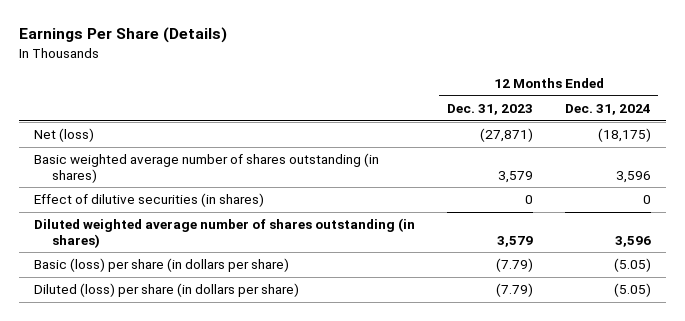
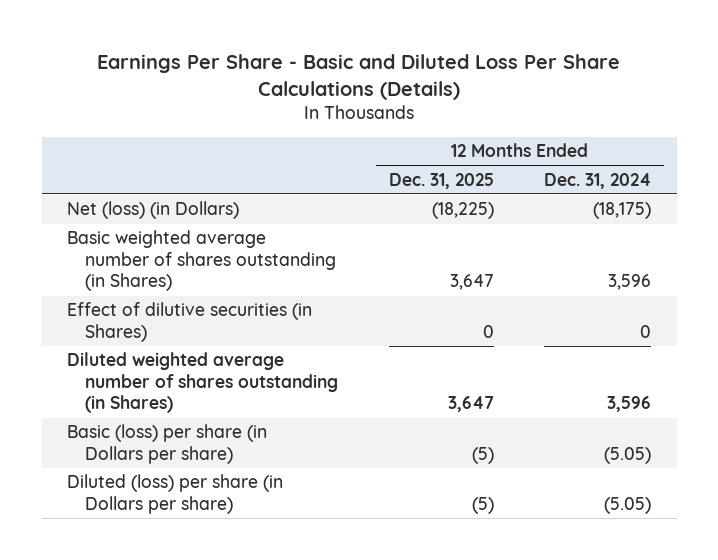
[18,27,227,44] Earnings Per Share (Details) -> [97,53,621,100] Earnings Per Share - Basic and Diluted Loss Per Share Calculations (Details)
[446,104,533,116] Dec. 31, 2023 -> none
none -> [388,172,494,189] Dec. 31, 2025
[34,128,95,143] Net (loss) -> [67,201,240,220] Net (loss) (in Dollars)
[34,153,380,183] Basic weighted average number of shares outstanding (in shares) -> [67,230,337,292] Basic weighted average number of shares outstanding (in Shares)
[34,193,265,208] Effect of dilutive securities (in shares) -> [67,302,313,342] Effect of dilutive securities (in Shares)
[34,218,416,248] Diluted weighted average number of shares outstanding (in shares) -> [67,352,339,414] Diluted weighted average number of shares outstanding (in Shares)
[34,258,290,273] Basic (loss) per share (in dollars per share) -> [67,424,268,464] Basic (loss) per share (in Dollars per share)
[34,283,300,298] Diluted (loss) per share (in dollars per share) -> [67,474,284,514] Diluted (loss) per share (in Dollars per share)

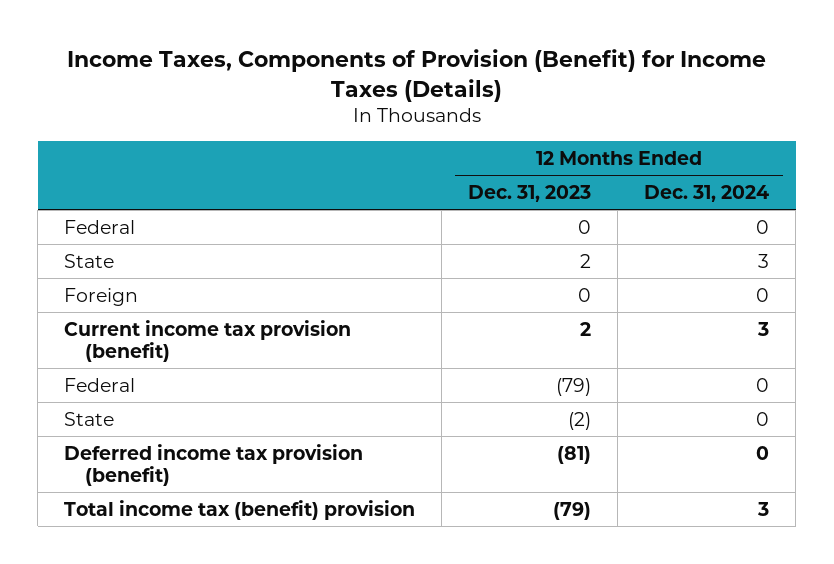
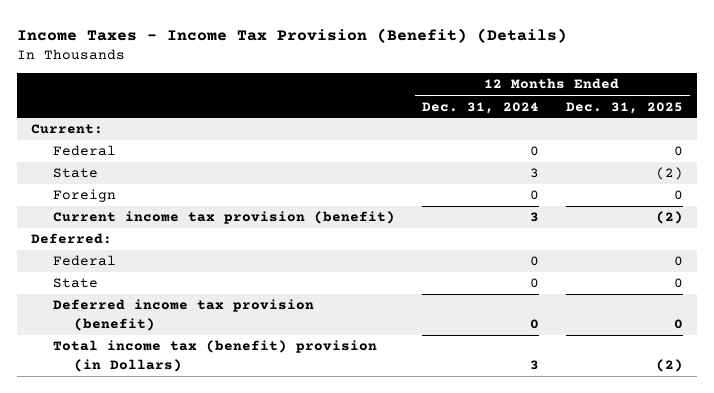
[66,49,766,102] Income Taxes, Components of Provision (Benefit) for Income Taxes (Details) -> [17,27,568,43] Income Taxes - Income Tax Provision (Benefit) (Details)
[468,185,592,203] Dec. 31, 2023 -> none
none -> [566,101,684,114] Dec. 31, 2025
none -> [30,124,103,135] Current:
none -> [30,233,112,245] Deferred:
[64,499,416,520] Total income tax (benefit) provision -> [52,340,377,372] Total income tax (benefit) provision (in Dollars)

